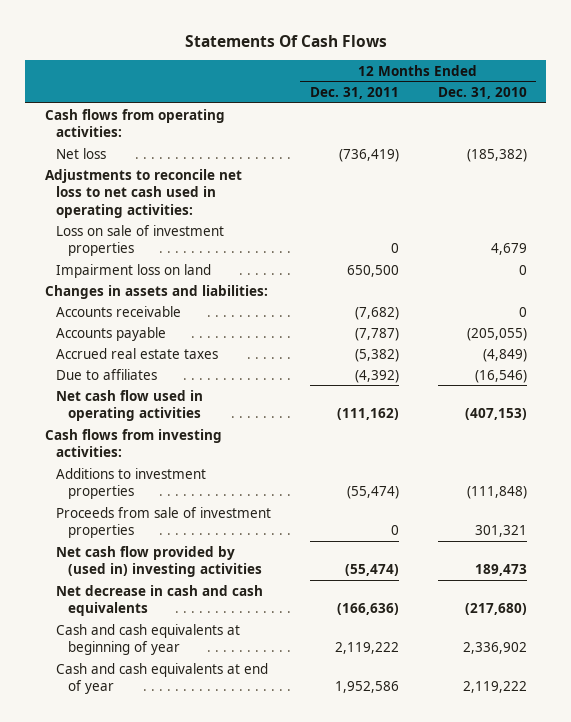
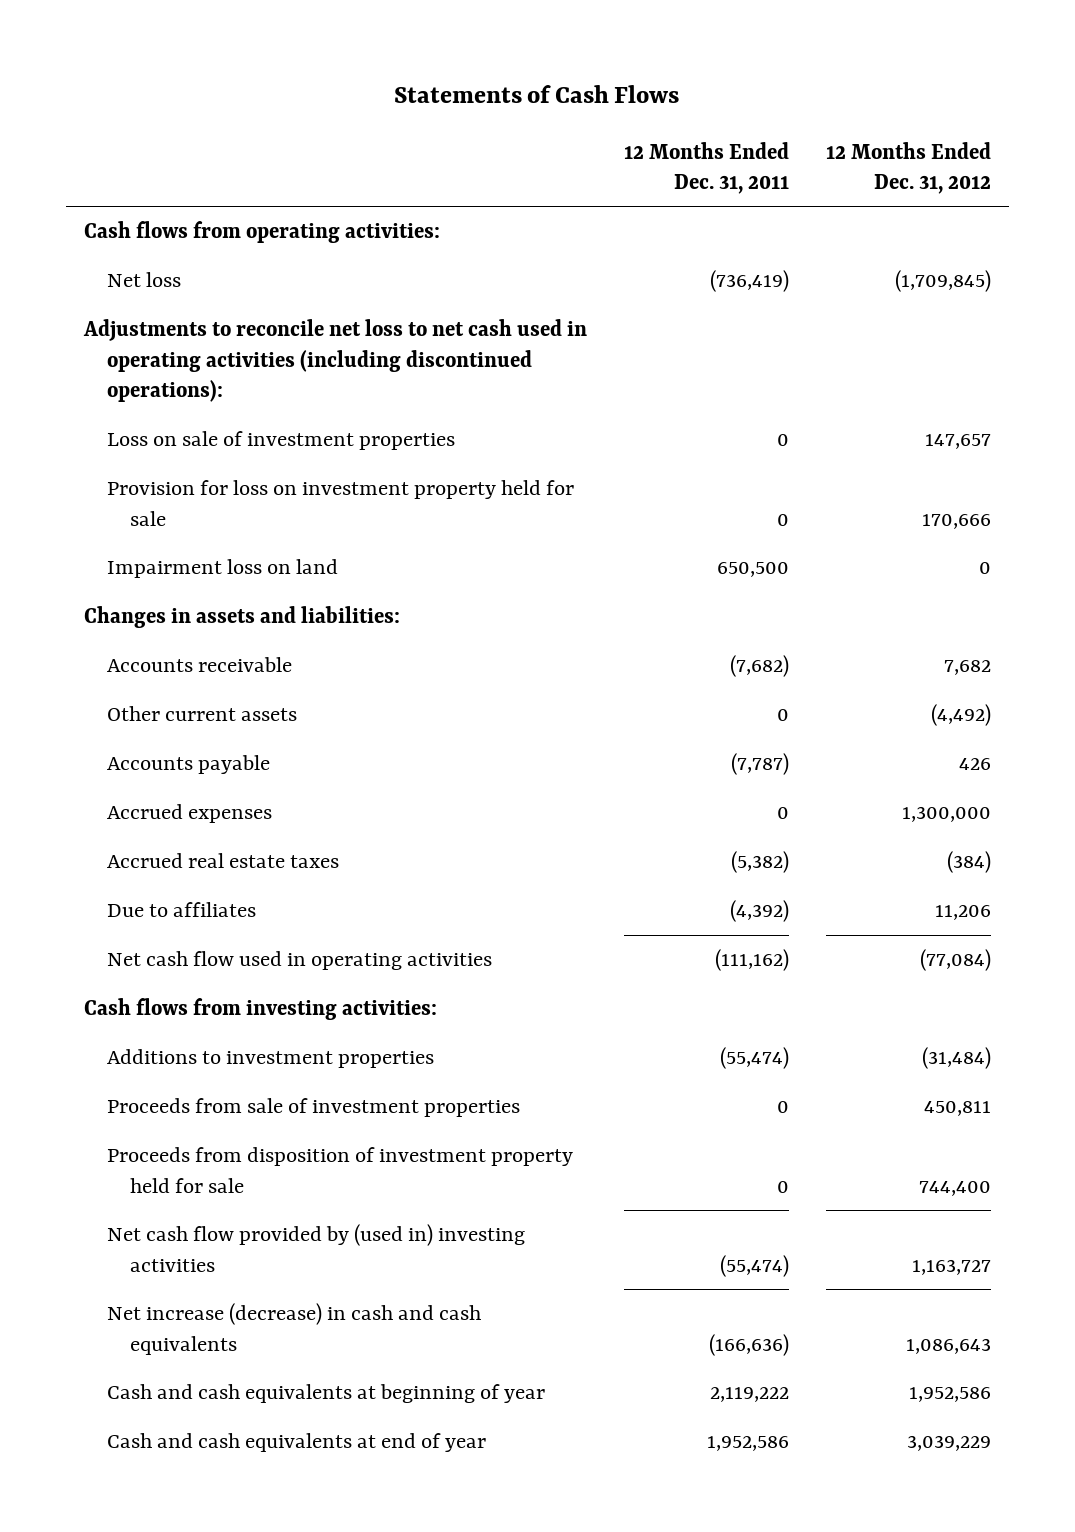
[184,34,387,47] Statements Of Cash Flows -> [394,85,680,104] Statements of Cash Flows
[437,87,527,100] Dec. 31, 2010 -> none
none -> [825,141,991,195] 12 Months Ended Dec. 31, 2012
[44,168,242,218] Adjustments to reconcile net loss to net cash used in operating activities: -> [83,319,588,403] Adjustments to reconcile net loss to net cash used in operating activities (including discontinued operations):
none -> [107,480,575,526] Provision for loss on investment property held for sale
none -> [107,706,298,722] Other current assets
none -> [107,804,273,824] Accrued expenses
none -> [107,1147,574,1193] Proceeds from disposition of investment property held for sale
[56,584,264,617] Net decrease in cash and cash equivalents -> [107,1303,482,1355] Net increase (decrease) in cash and cash equivalents

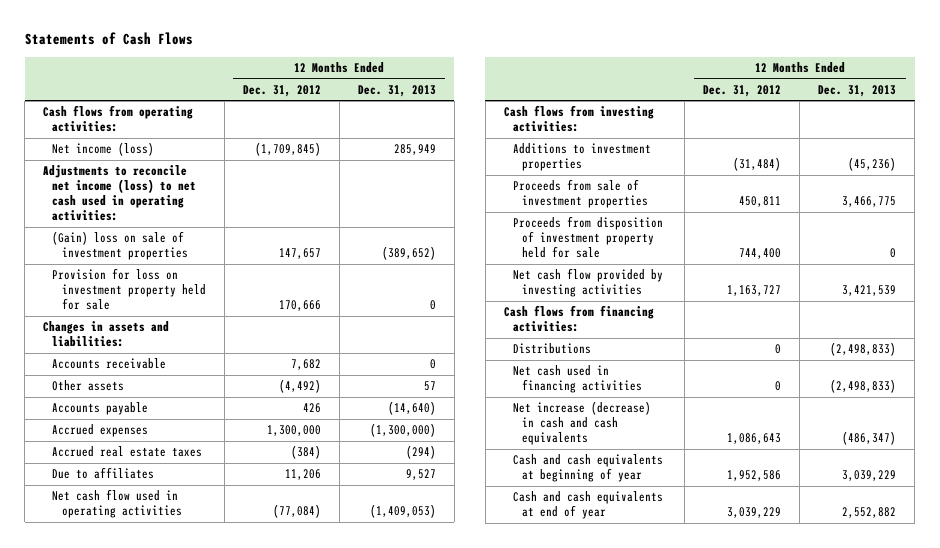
[623,141,789,195] 12 Months Ended Dec. 31, 2011 -> none
none -> [357,84,436,97] Dec. 31, 2013
[107,272,182,288] Net loss -> [52,142,155,157] Net income (loss)
[83,319,588,403] Adjustments to reconcile net loss to net cash used in operating activities (including discontinued operations): -> [43,165,197,222] Adjustments to reconcile net income (loss) to net cash used in operating activities:
[107,431,456,451] Loss on sale of investment properties -> [52,231,188,261] (Gain) loss on sale of investment properties
[107,559,339,579] Impairment loss on land -> none
[107,706,298,722] Other current assets -> [52,380,125,392] Other assets
[107,1224,526,1272] Net cash flow provided by (used in) investing activities -> [513,268,664,298] Net cash flow provided by investing activities
none -> [503,305,654,333] Cash flows from financing activities:
none -> [513,343,592,355] Distributions
none -> [513,365,643,394] Net cash used in financing activities

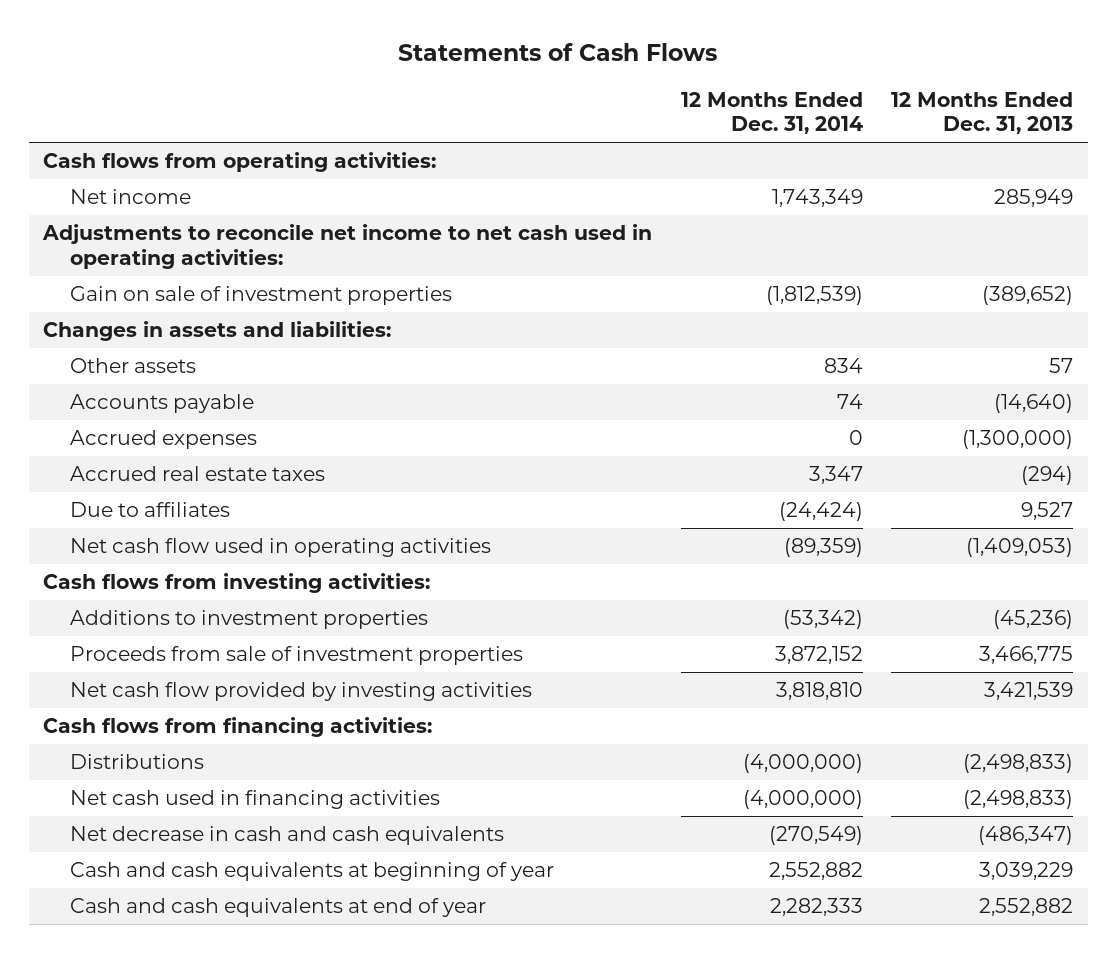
[242,84,321,97] Dec. 31, 2012 -> none
none -> [680,91,863,135] 12 Months Ended Dec. 31, 2014
[52,268,206,311] Provision for loss on investment property held for sale -> none
[52,142,155,157] Net income (loss) -> [70,189,192,205] Net income
[43,165,197,222] Adjustments to reconcile net income (loss) to net cash used in operating activities: -> [42,224,653,269] Adjustments to reconcile net income to net cash used in operating activities:
[52,231,188,261] (Gain) loss on sale of investment properties -> [70,286,453,306] Gain on sale of investment properties
[52,358,167,370] Accounts receivable -> none
[513,216,664,259] Proceeds from disposition of investment property held for sale -> none
[513,401,652,446] Net increase (decrease) in cash and cash equivalents -> [70,826,505,846] Net decrease in cash and cash equivalents

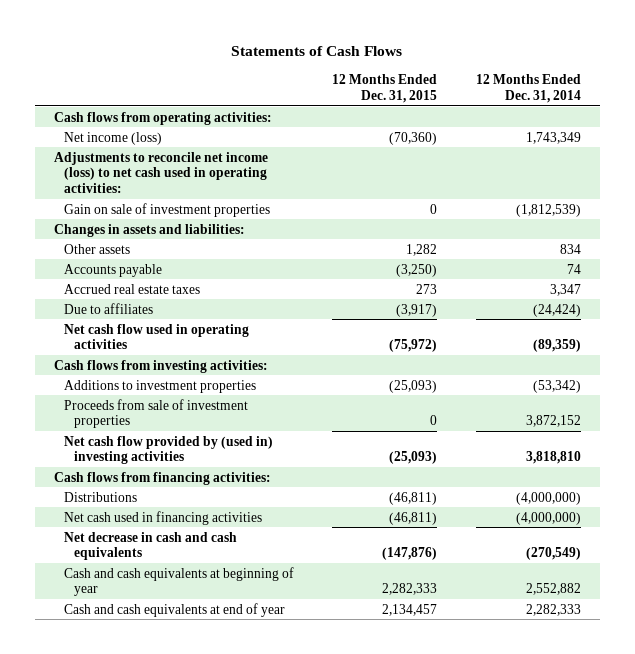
[891,91,1074,135] 12 Months Ended Dec. 31, 2013 -> none
none -> [332,74,438,103] 12 Months Ended Dec. 31, 2015
[70,189,192,205] Net income -> [63,131,162,145] Net income (loss)
[42,224,653,269] Adjustments to reconcile net income to net cash used in operating activities: -> [53,151,268,194] Adjustments to reconcile net income (loss) to net cash used in operating activities:
[70,430,258,450] Accrued expenses -> none
[70,682,533,702] Net cash flow provided by investing activities -> [63,435,273,465] Net cash flow provided by (used in) investing activities

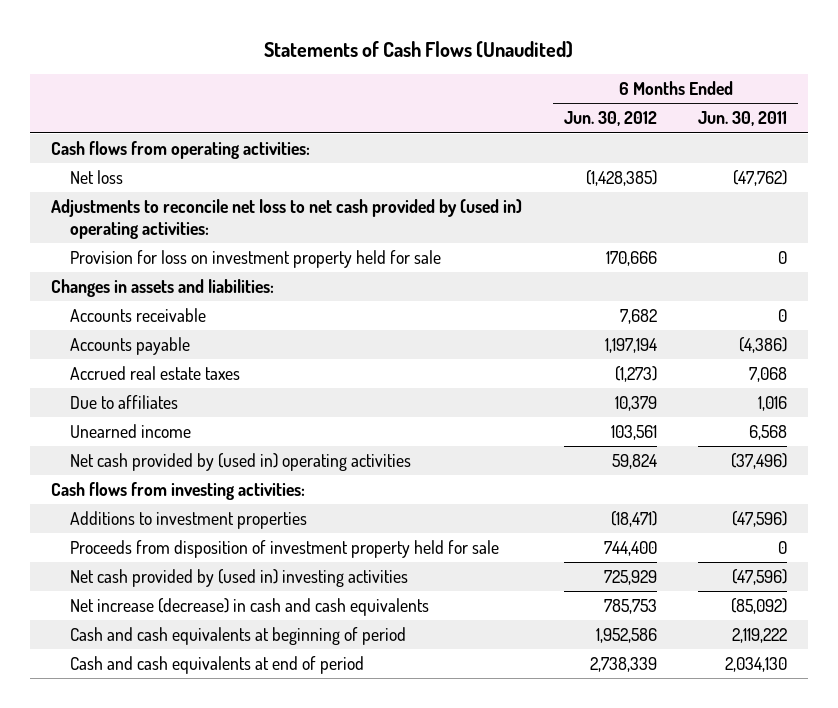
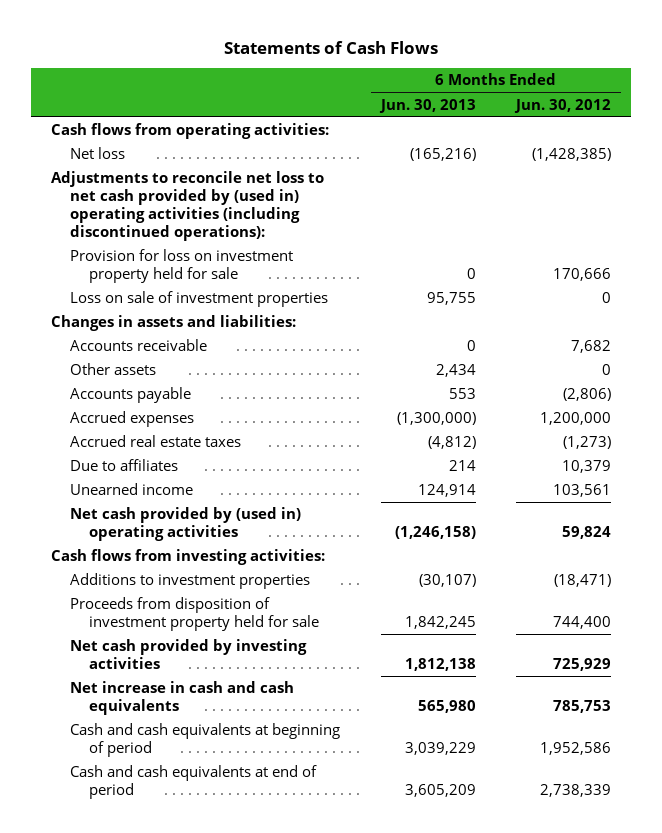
[264,40,574,58] Statements of Cash Flows (Unaudited) -> [224,40,439,54] Statements of Cash Flows
[698,111,788,127] Jun. 30, 2011 -> none
none -> [378,98,476,113] Jun. 30, 2013
[50,198,522,239] Adjustments to reconcile net loss to net cash provided by (used in) operating activities: -> [51,171,325,242] Adjustments to reconcile net loss to net cash provided by (used in) operating activities (including discontinued operations):
none -> [70,291,329,308] Loss on sale of investment properties
none -> [70,363,157,376] Other assets
[604,337,657,353] 1,197,194 -> [562,388,611,402] (2,806)
none -> [70,411,195,428] Accrued expenses
[70,568,409,587] Net cash provided by (used in) investing activities -> [70,639,308,670] Net cash provided by investing activities
[70,597,430,616] Net increase (decrease) in cash and cash equivalents -> [70,681,295,716] Net increase in cash and cash equivalents

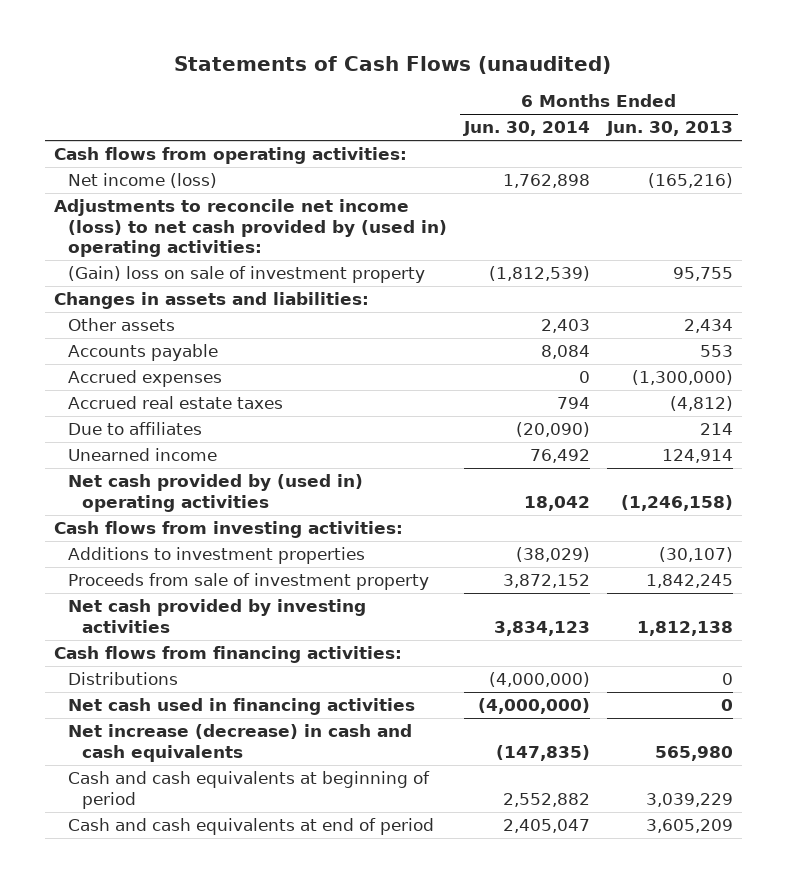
[224,40,439,54] Statements of Cash Flows -> [174,55,612,74] Statements of Cash Flows (unaudited)
[513,98,611,113] Jun. 30, 2012 -> none
none -> [463,121,591,137] Jun. 30, 2014
[70,249,294,284] Provision for loss on investment property held for sale -> none
[70,147,126,160] Net loss -> [67,173,217,189] Net income (loss)
[51,171,325,242] Adjustments to reconcile net loss to net cash provided by (used in) operating activities (including discontinued operations): -> [53,199,447,257] Adjustments to reconcile net income (loss) to net cash provided by (used in) operating activities:
[70,291,329,308] Loss on sale of investment properties -> [67,266,425,284] (Gain) loss on sale of investment property
[70,339,208,352] Accounts receivable -> none
[70,597,320,632] Proceeds from disposition of investment property held for sale -> [67,573,429,591] Proceeds from sale of investment property
none -> [53,646,402,664] Cash flows from financing activities:
none -> [67,672,178,686] Distributions
none -> [67,698,415,716] Net cash used in financing activities
[70,681,295,716] Net increase in cash and cash equivalents -> [67,724,412,762] Net increase (decrease) in cash and cash equivalents

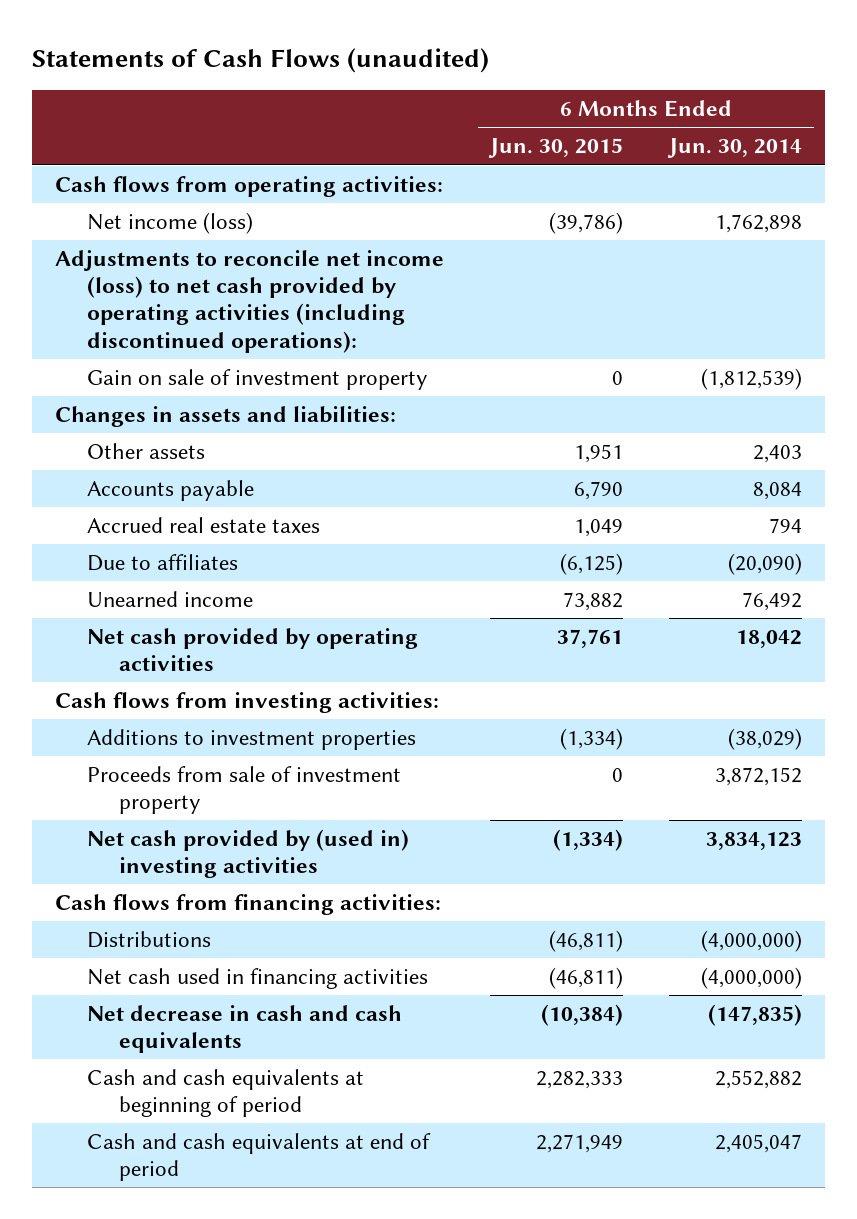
[606,121,734,137] Jun. 30, 2013 -> none
none -> [487,138,623,159] Jun. 30, 2015
[53,199,447,257] Adjustments to reconcile net income (loss) to net cash provided by (used in) operating activities: -> [54,250,444,353] Adjustments to reconcile net income (loss) to net cash provided by operating activities (including discontinued operations):
[67,266,425,284] (Gain) loss on sale of investment property -> [86,369,428,391] Gain on sale of investment property
[67,370,222,388] Accrued expenses -> none
[67,474,363,512] Net cash provided by (used in) operating activities -> [86,628,418,672] Net cash provided by operating activities
[67,599,366,633] Net cash provided by investing activities -> [86,829,409,879] Net cash provided by (used in) investing activities
[67,724,412,762] Net increase (decrease) in cash and cash equivalents -> [86,1005,402,1054] Net decrease in cash and cash equivalents

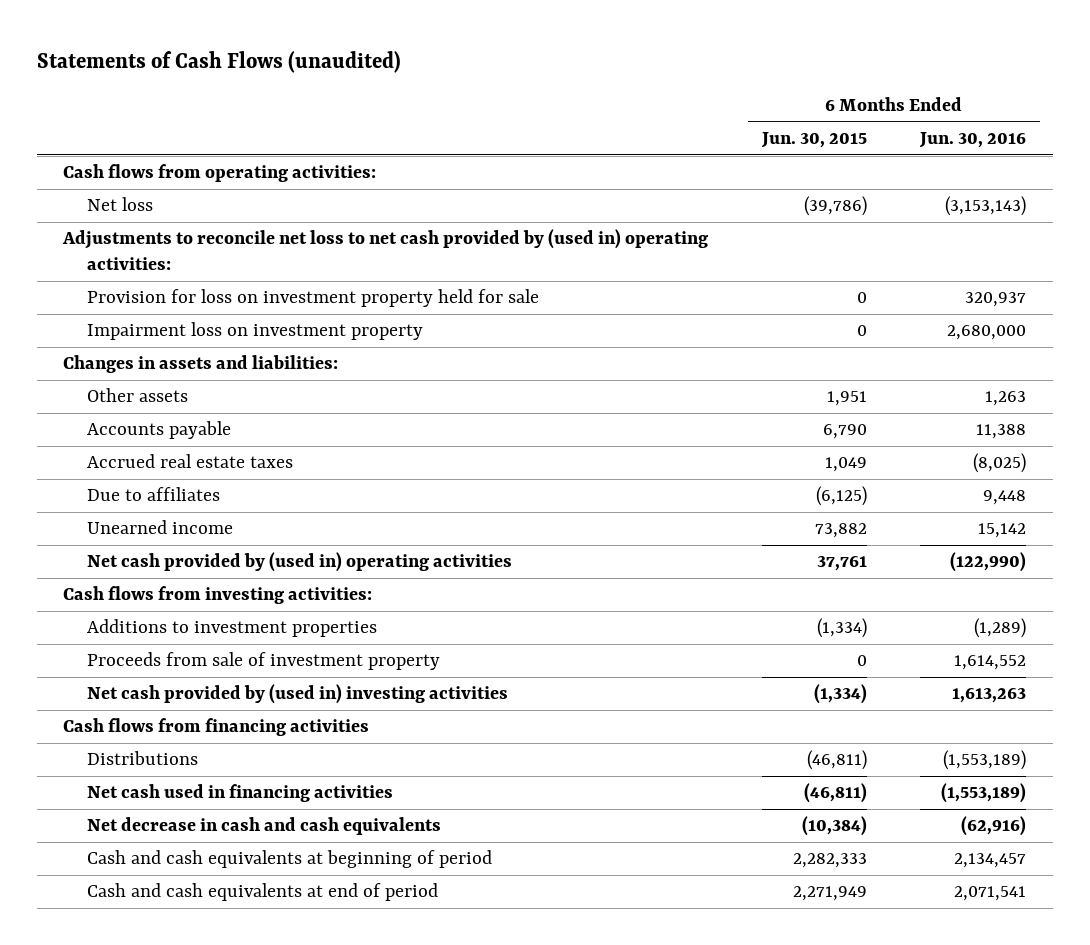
[667,138,803,159] Jun. 30, 2014 -> none
none -> [919,132,1027,149] Jun. 30, 2016
[86,369,428,391] Gain on sale of investment property -> none
[86,212,253,235] Net income (loss) -> [87,197,154,212] Net loss
[54,250,444,353] Adjustments to reconcile net income (loss) to net cash provided by operating activities (including discontinued operations): -> [62,229,709,271] Adjustments to reconcile net loss to net cash provided by (used in) operating activities:
none -> [87,289,540,308] Provision for loss on investment property held for sale
none -> [87,322,424,341] Impairment loss on investment property
[86,628,418,672] Net cash provided by operating activities -> [87,552,513,573] Net cash provided by (used in) operating activities
[54,894,441,916] Cash flows from financing activities: -> [63,718,370,737] Cash flows from financing activities

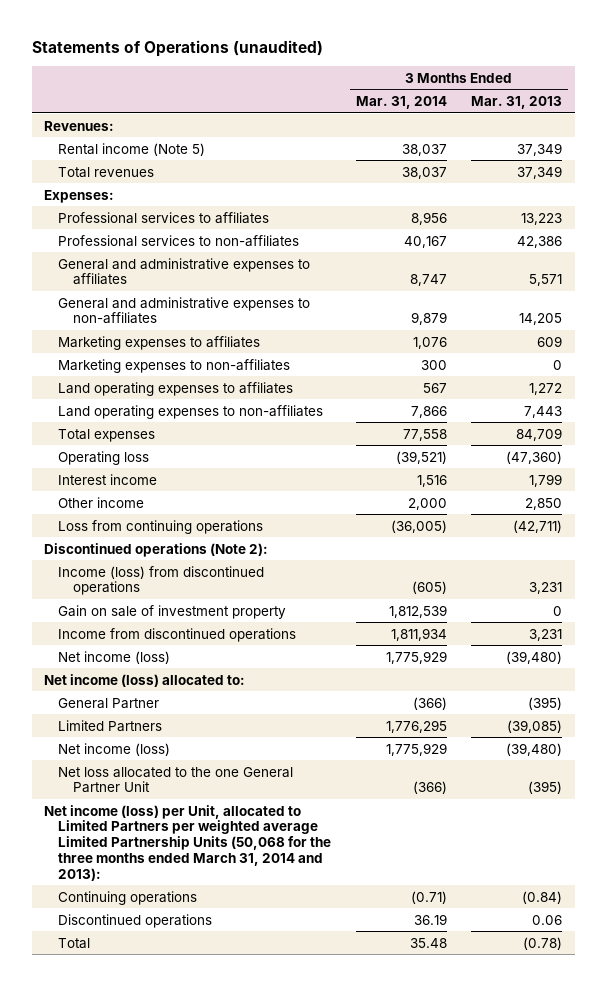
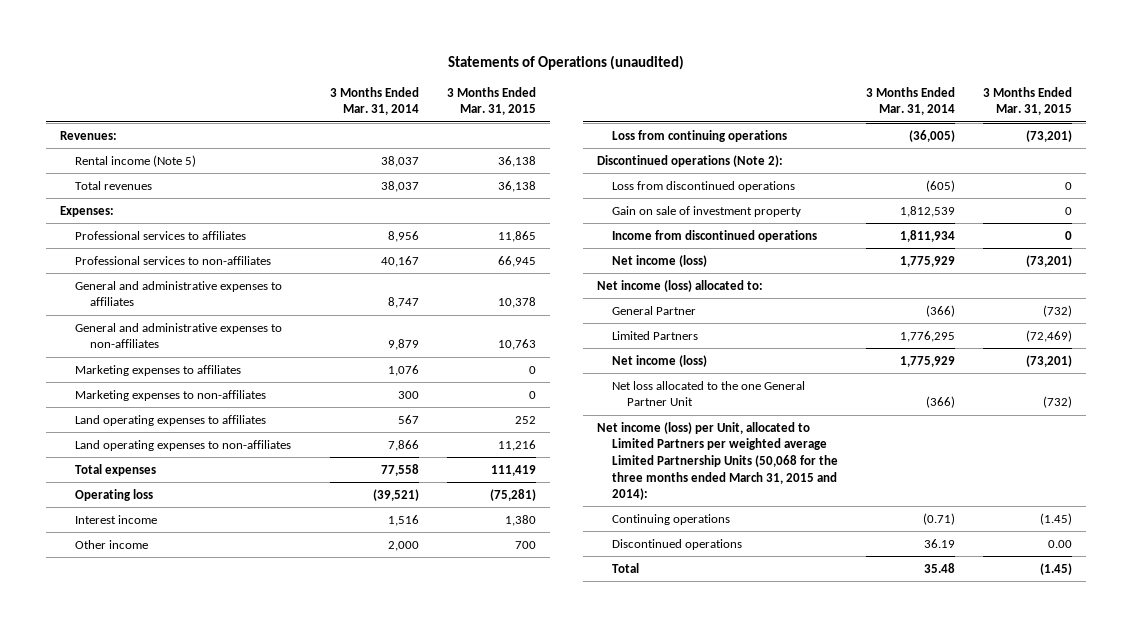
[471,95,563,109] Mar. 31, 2013 -> none
none -> [446,86,536,116] 3 Months Ended Mar. 31, 2015
[58,565,265,596] Income (loss) from discontinued operations -> [611,180,795,192] Loss from discontinued operations
[43,804,332,881] Net income (loss) per Unit, allocated to Limited Partners per weighted average Limited Partnership Units (50,068 for the three months ended March 31, 2014 and 2013): -> [596,421,838,501] Net income (loss) per Unit, allocated to Limited Partners per weighted average Limited Partnership Units (50,068 for the three months ended March 31, 2015 and 2014):

